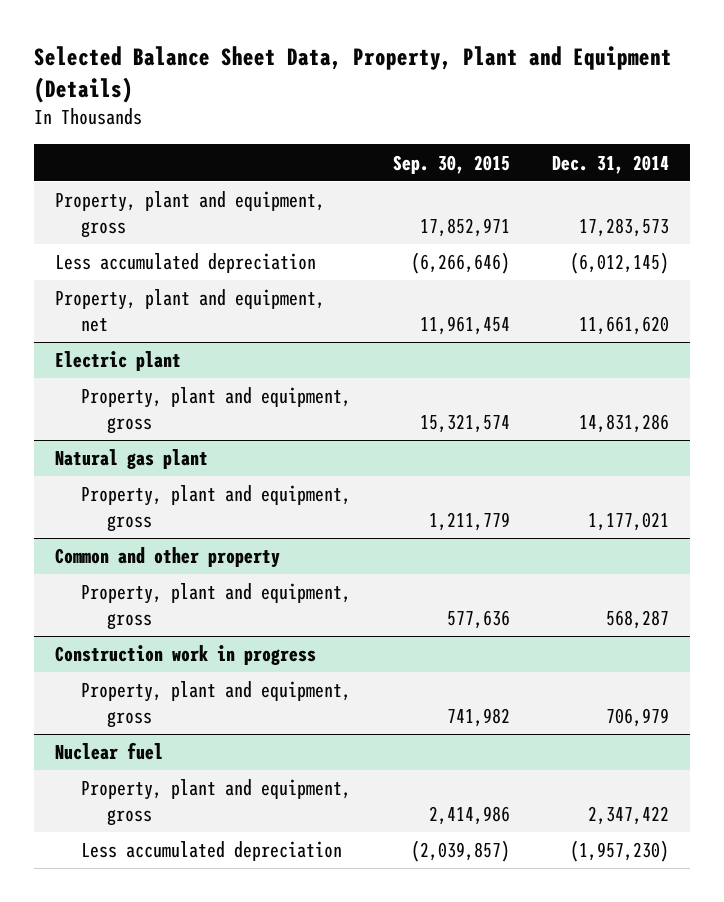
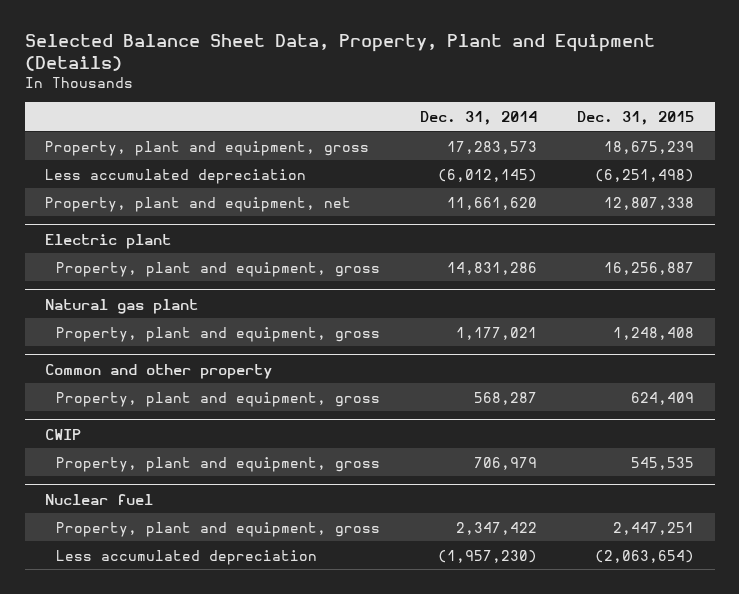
[393,154,511,174] Sep. 30, 2015 -> none
none -> [577,110,695,125] Dec. 31, 2015
[55,645,317,666] Construction work in progress -> [45,428,82,440] CWIP

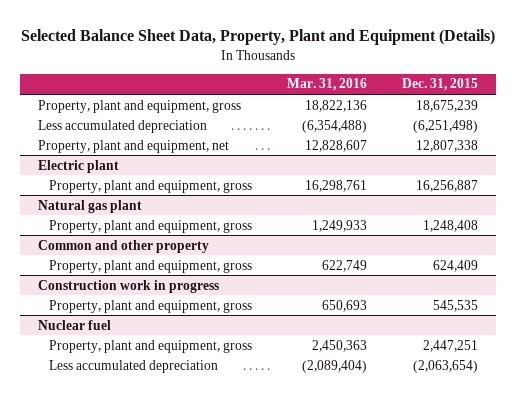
[420,110,538,125] Dec. 31, 2014 -> none
none -> [287,78,368,92] Mar. 31, 2016
[45,428,82,440] CWIP -> [37,279,219,293] Construction work in progress

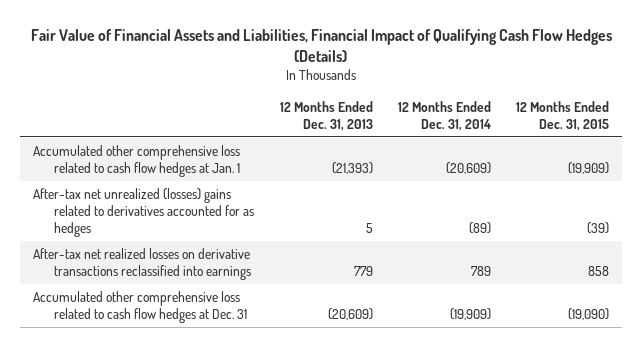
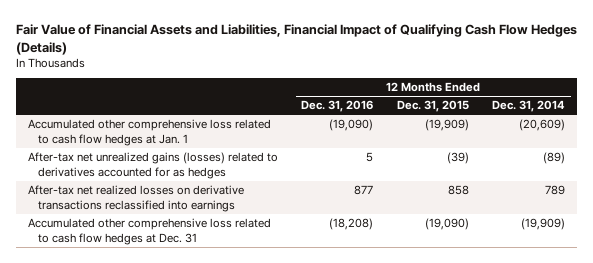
[279,100,373,131] 12 Months Ended Dec. 31, 2013 -> none
none -> [301,100,374,113] Dec. 31, 2016
[32,188,255,237] After-tax net unrealized (losses) gains related to derivatives accounted for as hedges -> [27,152,278,179] After-tax net unrealized gains (losses) related to derivatives accounted for as hedges

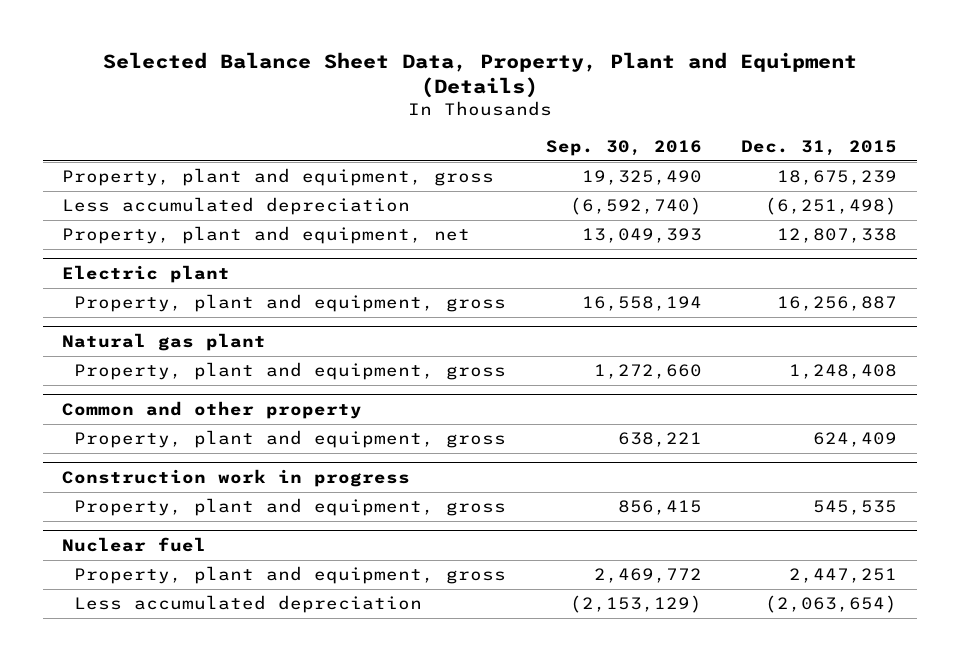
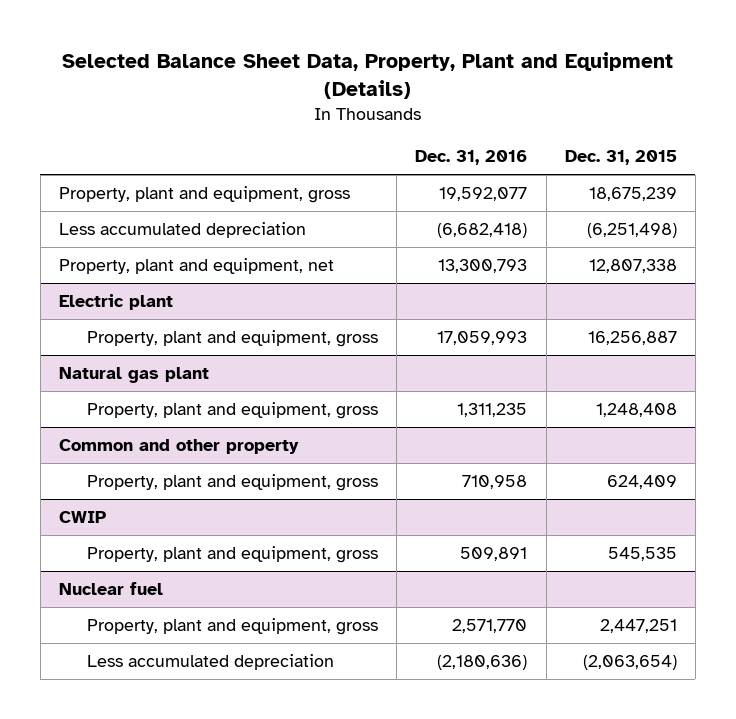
[545,139,702,156] Sep. 30, 2016 -> none
none -> [415,150,528,166] Dec. 31, 2016
[62,468,411,487] Construction work in progress -> [58,511,106,524] CWIP

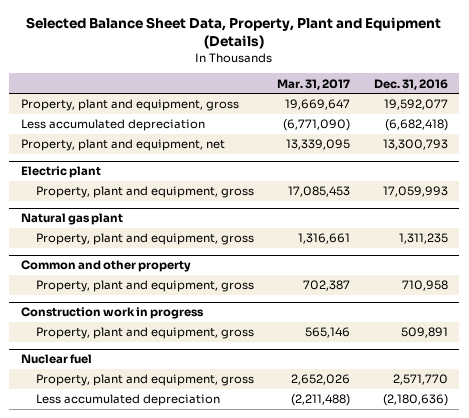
[564,150,677,166] Dec. 31, 2015 -> none
none -> [277,78,351,90] Mar. 31, 2017
[58,511,106,524] CWIP -> [21,307,205,320] Construction work in progress

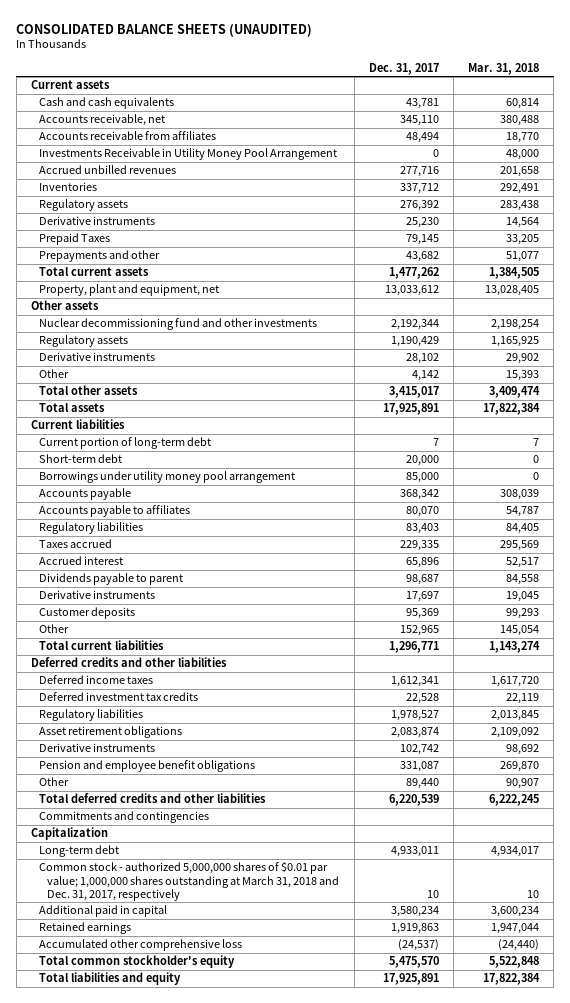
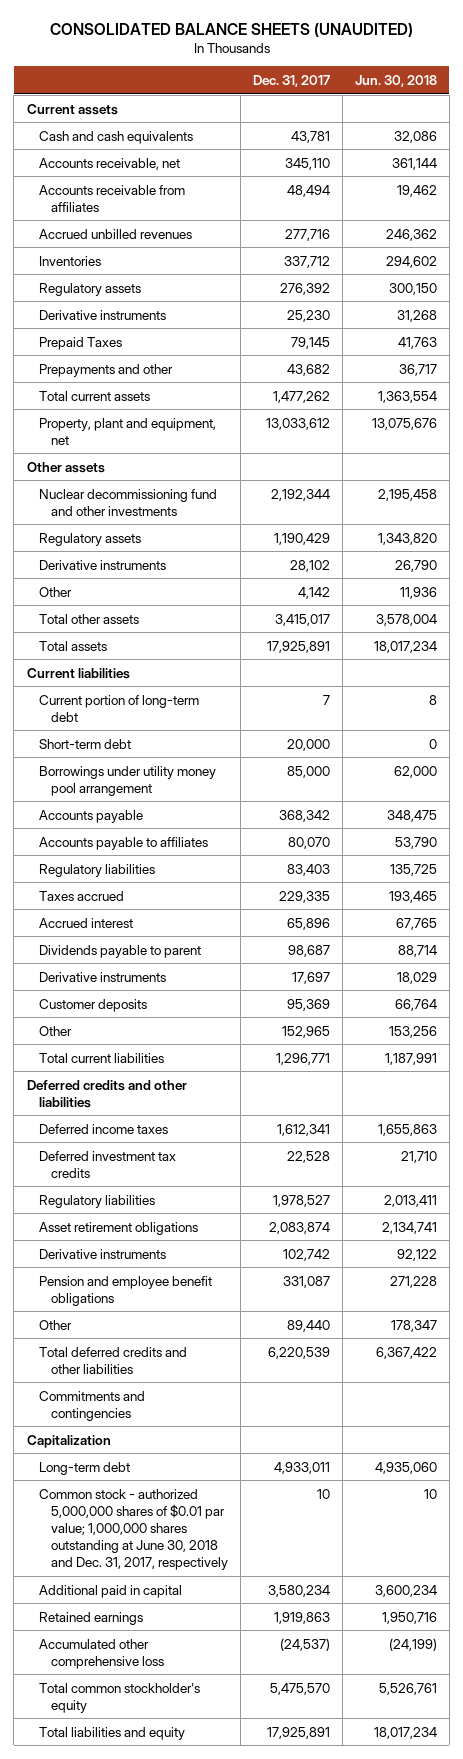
[468,62,540,75] Mar. 31, 2018 -> none
none -> [354,74,437,87] Jun. 30, 2018
[39,148,338,161] Investments Receivable in Utility Money Pool Arrangement -> none
[39,861,340,901] Common stock - authorized 5,000,000 shares of $0.01 par value; 1,000,000 shares outstanding at March 31, 2018 and Dec. 31, 2017, respectively -> [38,1488,228,1571] Common stock - authorized 5,000,000 shares of $0.01 par value; 1,000,000 shares outstanding at June 30, 2018 and Dec. 31, 2017, respectively

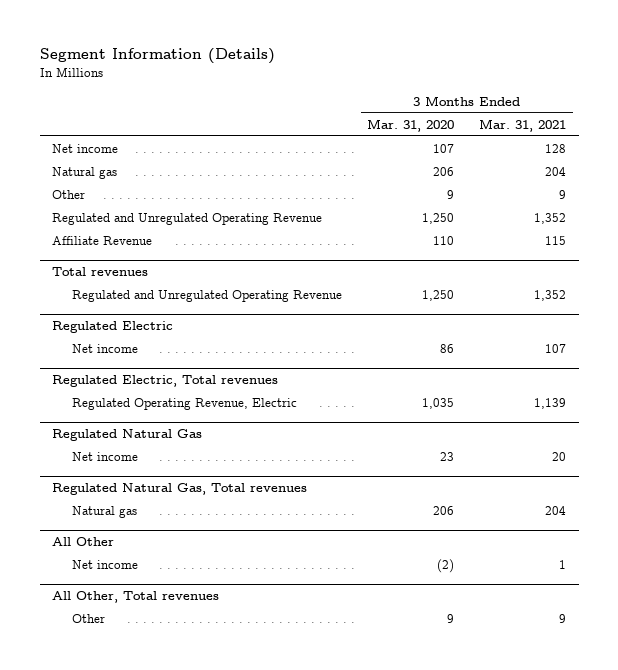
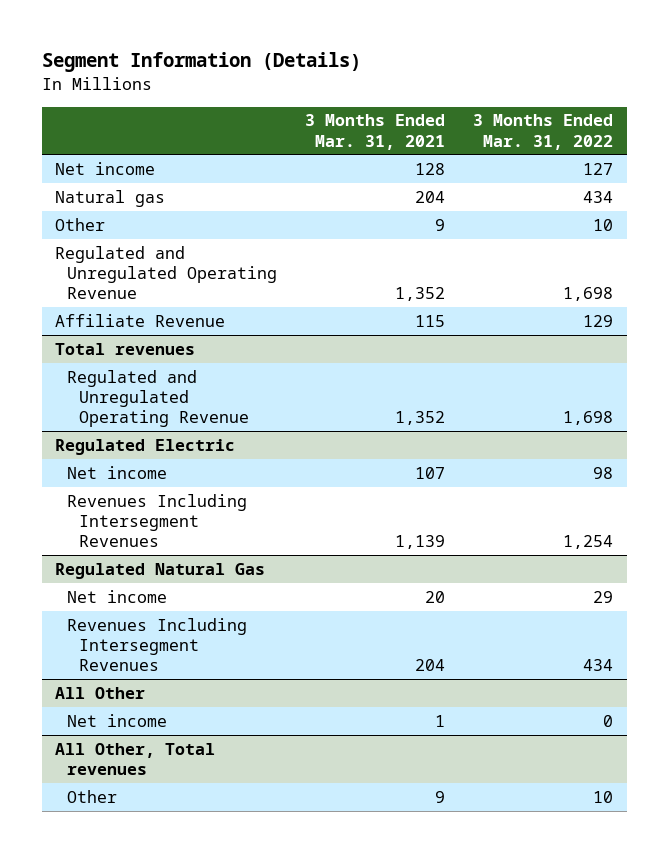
[367,118,455,132] Mar. 31, 2020 -> none
none -> [473,114,614,150] 3 Months Ended Mar. 31, 2022
[52,375,279,388] Regulated Electric, Total revenues -> none
[72,398,298,411] Regulated Operating Revenue, Electric -> [67,493,248,548] Revenues Including Intersegment Revenues
[52,483,308,496] Regulated Natural Gas, Total revenues -> none
[72,506,138,519] Natural gas -> none
none -> [67,617,248,672] Revenues Including Intersegment Revenues

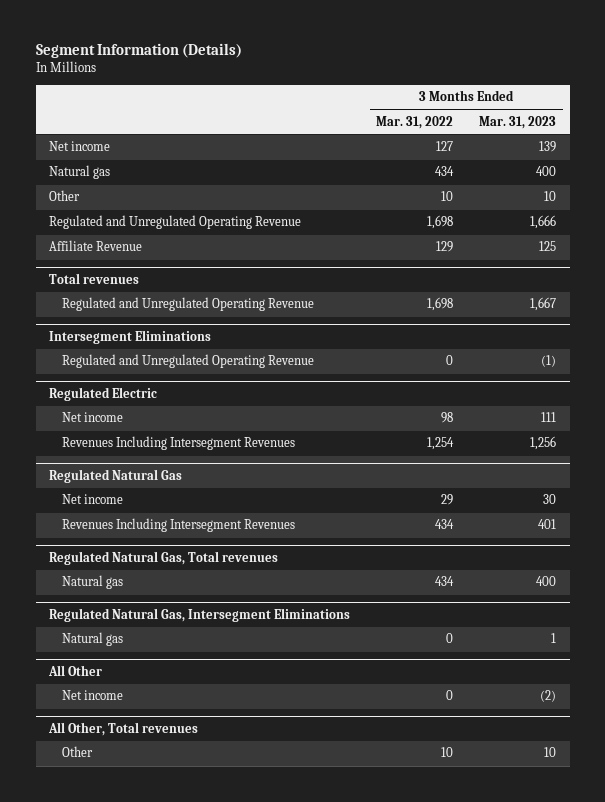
[305,114,446,150] 3 Months Ended Mar. 31, 2021 -> none
none -> [479,115,557,129] Mar. 31, 2023
none -> [49,330,212,345] Intersegment Eliminations
none -> [62,354,315,369] Regulated and Unregulated Operating Revenue
none -> [49,551,279,566] Regulated Natural Gas, Total revenues
none -> [62,575,124,590] Natural gas
none -> [49,608,351,623] Regulated Natural Gas, Intersegment Eliminations
none -> [62,632,124,647] Natural gas

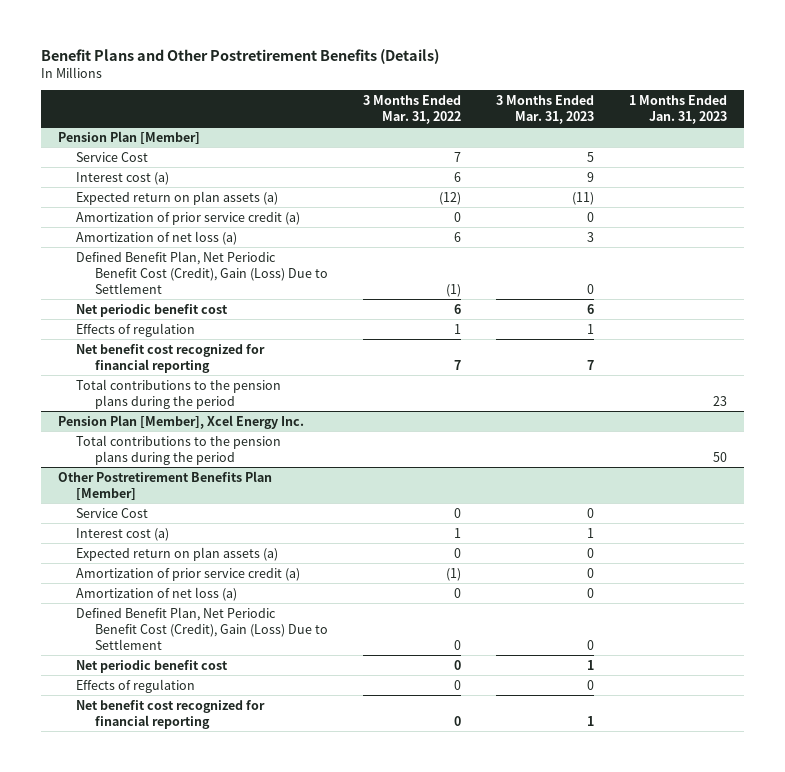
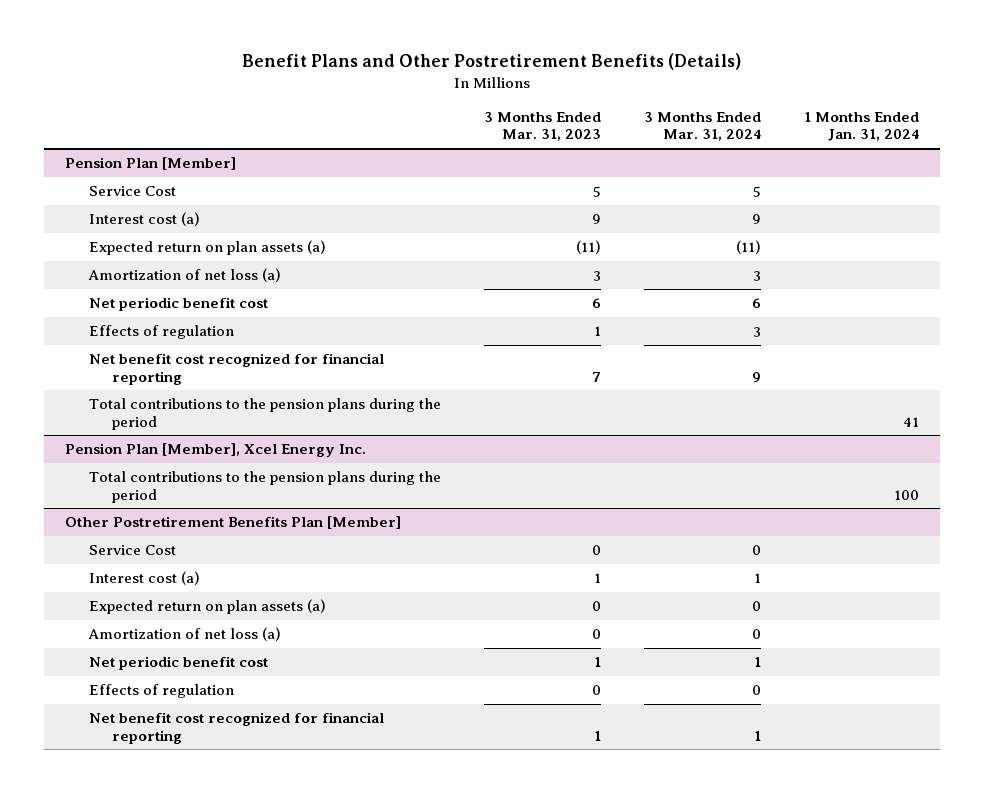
[362,94,461,125] 3 Months Ended Mar. 31, 2022 -> none
[628,94,727,125] 1 Months Ended Jan. 31, 2023 -> none
none -> [643,111,761,142] 3 Months Ended Mar. 31, 2024
none -> [803,111,919,142] 1 Months Ended Jan. 31, 2024
[76,211,301,225] Amortization of prior service credit (a) -> none
[76,250,328,294] Defined Benefit Plan, Net Periodic Benefit Cost (Credit), Gain (Loss) Due to Settlement -> none
[76,567,301,581] Amortization of prior service credit (a) -> none
[76,606,328,650] Defined Benefit Plan, Net Periodic Benefit Cost (Credit), Gain (Loss) Due to Settlement -> none

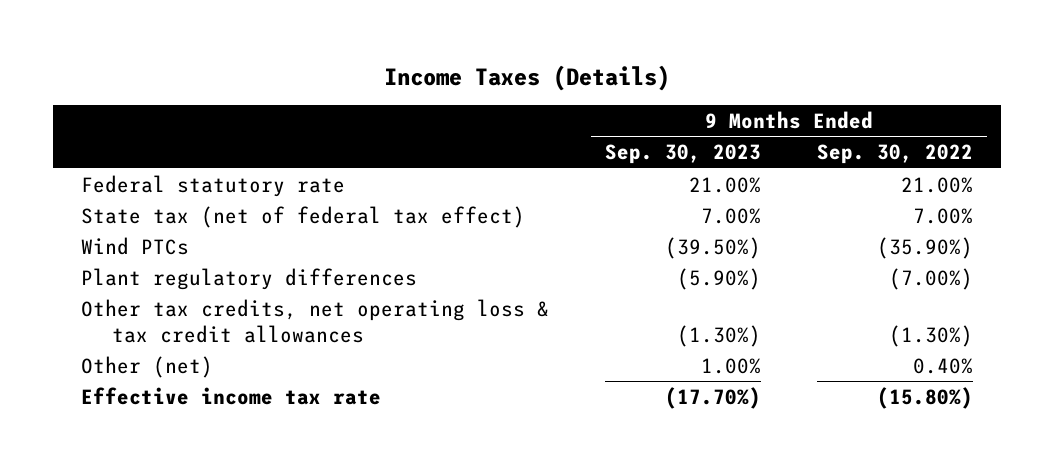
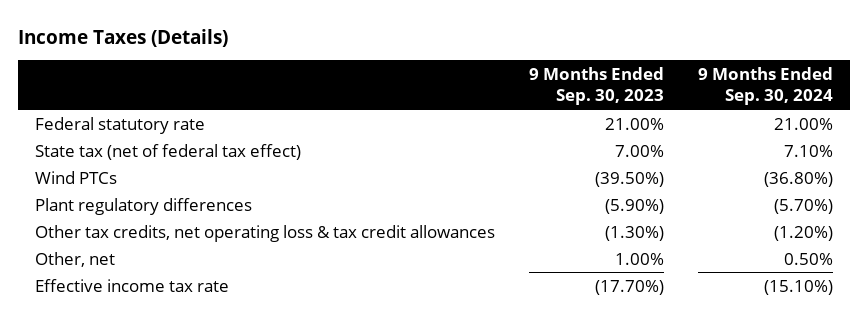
[816,144,973,165] Sep. 30, 2022 -> none
none -> [697,66,833,106] 9 Months Ended Sep. 30, 2024
[81,355,214,378] Other (net) -> [34,251,115,267] Other, net

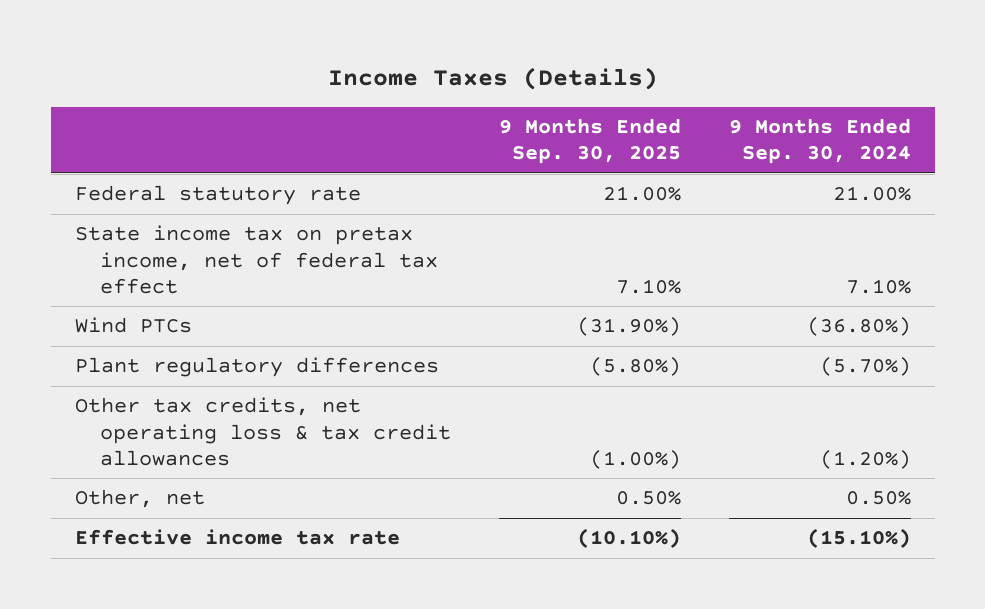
[528,66,664,106] 9 Months Ended Sep. 30, 2023 -> none
none -> [498,118,681,165] 9 Months Ended Sep. 30, 2025
[34,143,301,160] State tax (net of federal tax effect) -> [74,225,438,294] State income tax on pretax income, net of federal tax effect

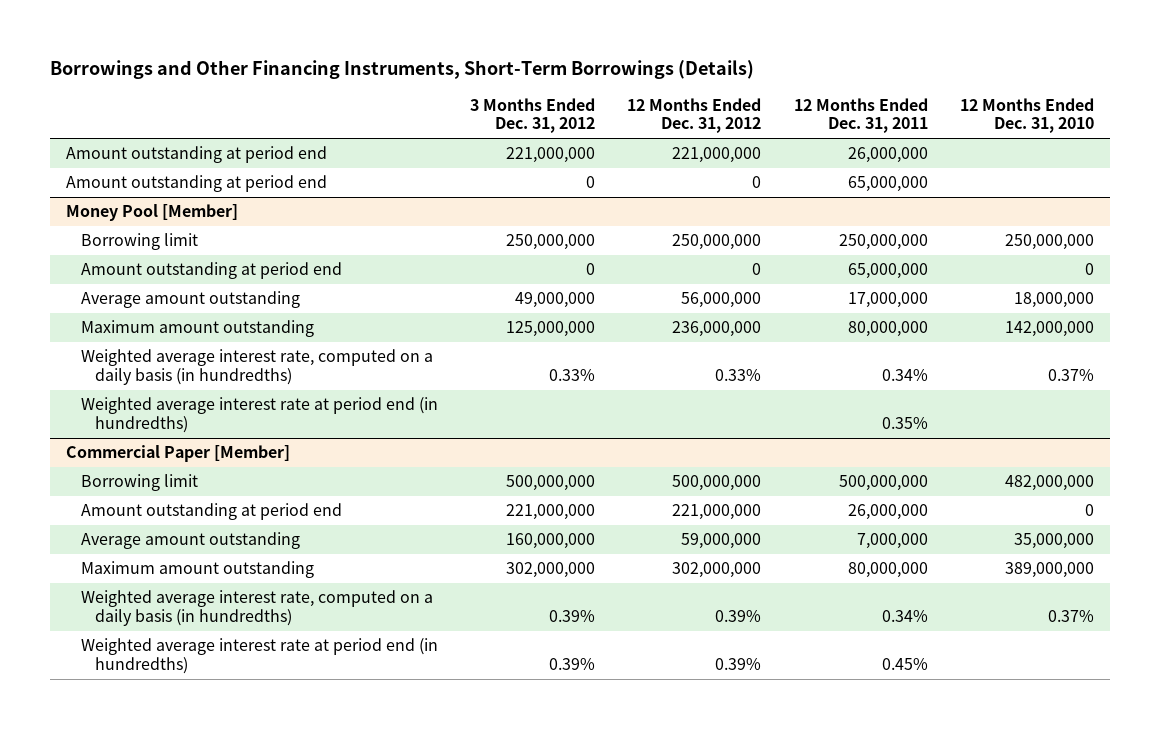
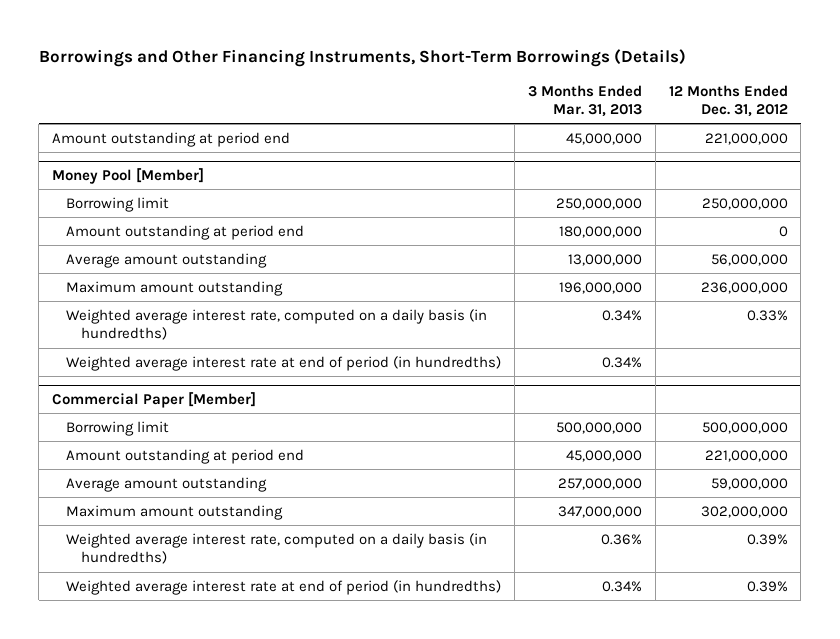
[470,97,596,134] 3 Months Ended Dec. 31, 2012 -> none
[793,97,928,134] 12 Months Ended Dec. 31, 2011 -> none
[959,97,1094,134] 12 Months Ended Dec. 31, 2010 -> none
none -> [527,84,642,118] 3 Months Ended Mar. 31, 2013
[66,175,328,193] Amount outstanding at period end -> none
[80,397,438,433] Weighted average interest rate at period end (in hundredths) -> [66,355,502,371] Weighted average interest rate at end of period (in hundredths)
[80,638,438,674] Weighted average interest rate at period end (in hundredths) -> [66,579,502,595] Weighted average interest rate at end of period (in hundredths)

